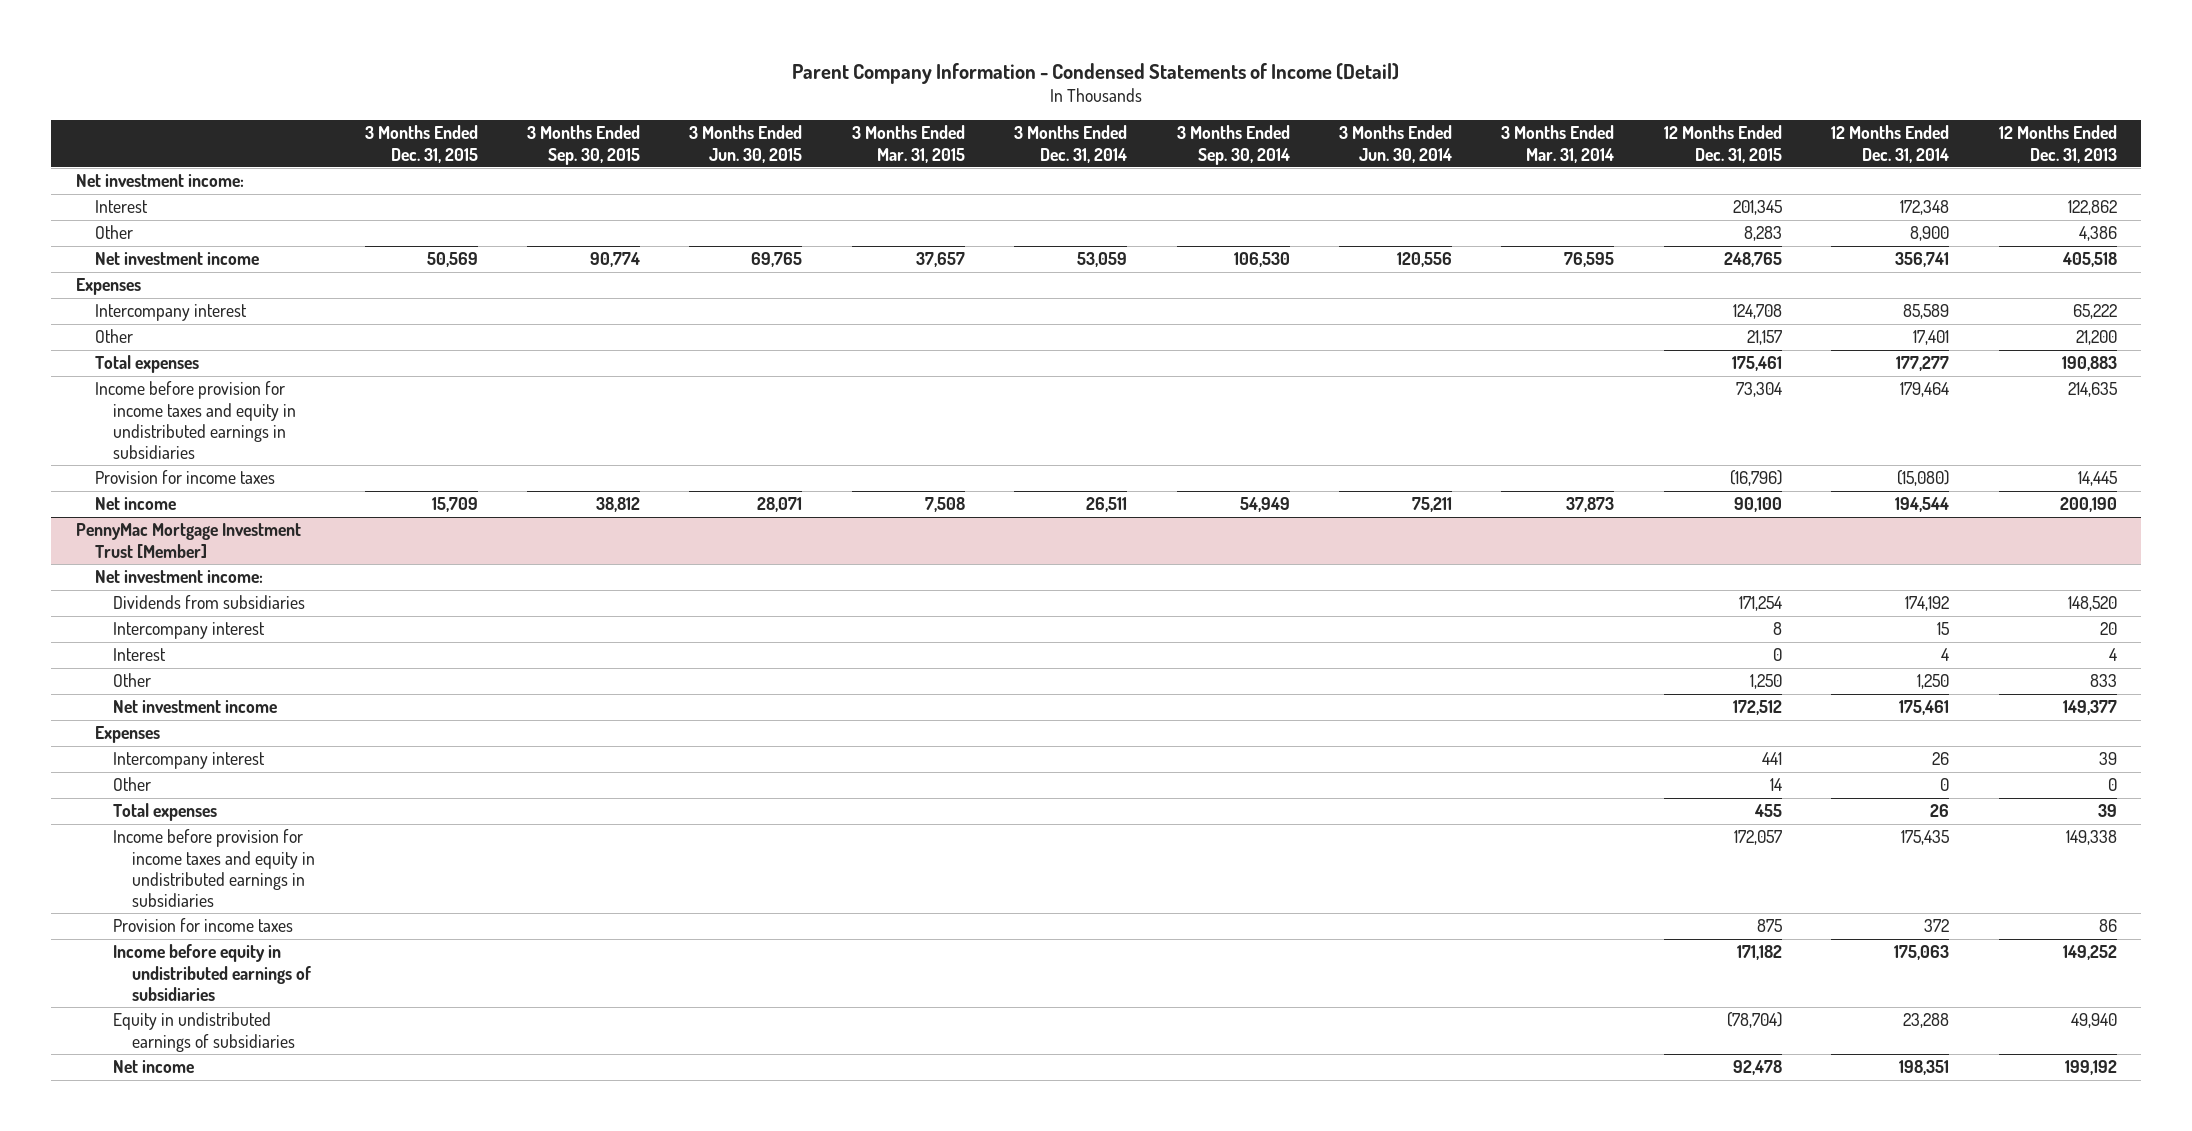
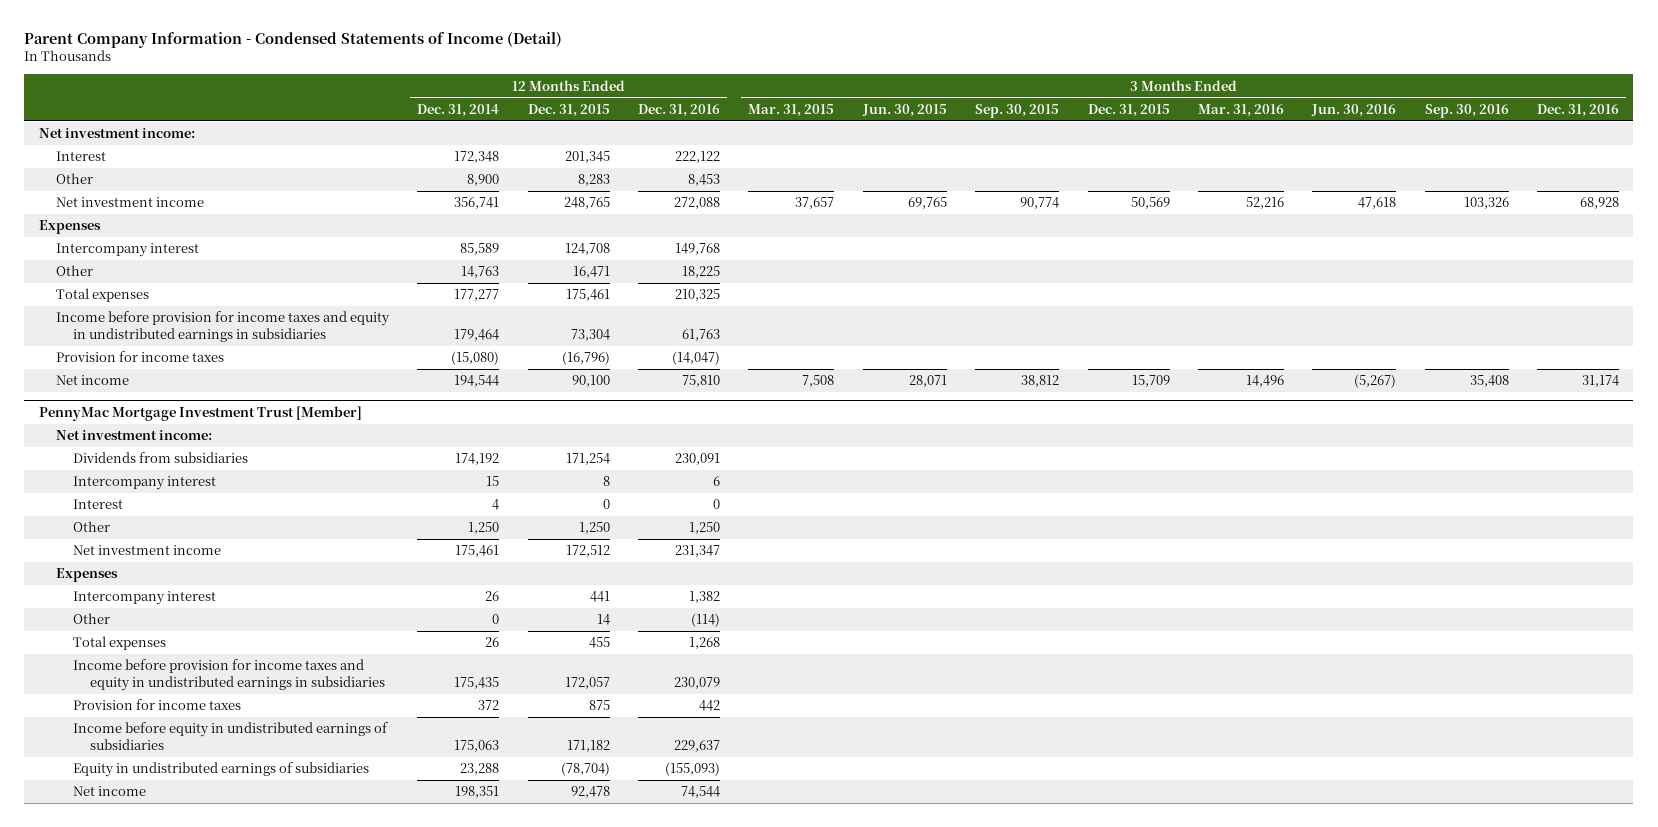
[1014,125,1128,163] 3 Months Ended Dec. 31, 2014 -> none
[1176,125,1290,165] 3 Months Ended Sep. 30, 2014 -> none
[1338,125,1452,163] 3 Months Ended Jun. 30, 2014 -> none
[1501,125,1615,163] 3 Months Ended Mar. 31, 2014 -> none
[1998,125,2117,163] 12 Months Ended Dec. 31, 2013 -> none
none -> [637,103,720,117] Dec. 31, 2016
none -> [1198,103,1285,117] Mar. 31, 2016
none -> [1311,103,1397,117] Jun. 30, 2016
none -> [1424,103,1509,118] Sep. 30, 2016
none -> [1537,103,1620,117] Dec. 31, 2016
[1746,330,1782,346] 21,157 -> [572,266,610,279] 16,471
[1913,330,1950,346] 17,401 -> [461,266,500,279] 14,763

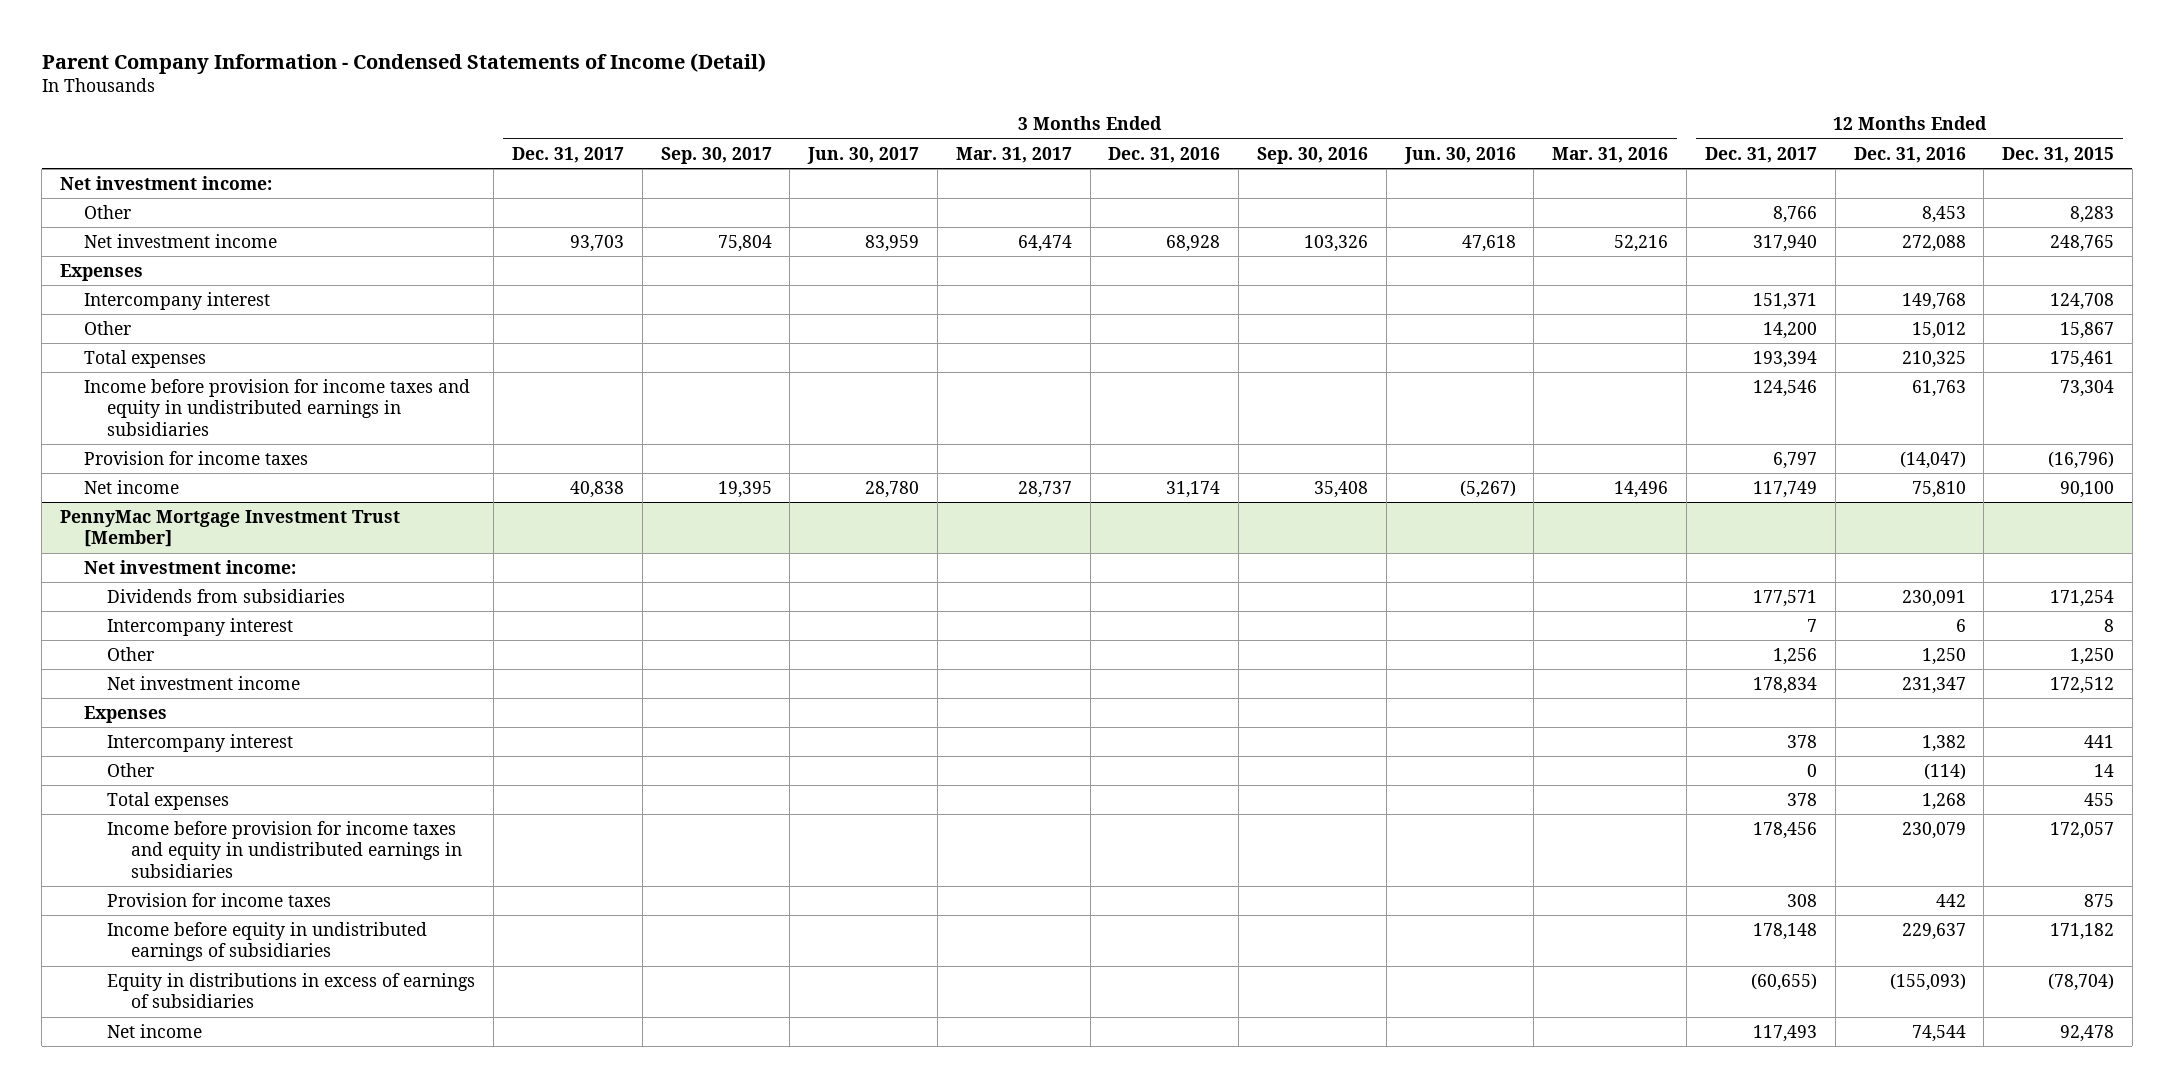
[417,103,500,117] Dec. 31, 2014 -> none
[748,103,835,117] Mar. 31, 2015 -> none
[861,103,947,117] Jun. 30, 2015 -> none
[975,103,1060,118] Sep. 30, 2015 -> none
[1087,103,1170,117] Dec. 31, 2015 -> none
none -> [511,146,624,163] Dec. 31, 2017
none -> [660,146,772,164] Sep. 30, 2017
none -> [807,146,920,164] Jun. 30, 2017
none -> [955,146,1072,163] Mar. 31, 2017
none -> [1704,146,1817,163] Dec. 31, 2017
[55,151,106,162] Interest -> none
[572,266,610,279] 16,471 -> [2060,321,2115,339] 15,867
[681,266,720,279] 18,225 -> [1911,321,1966,339] 15,012
[72,499,123,510] Interest -> none
[72,762,369,778] Equity in undistributed earnings of subsidiaries -> [107,972,476,1009] Equity in distributions in excess of earnings of subsidiaries

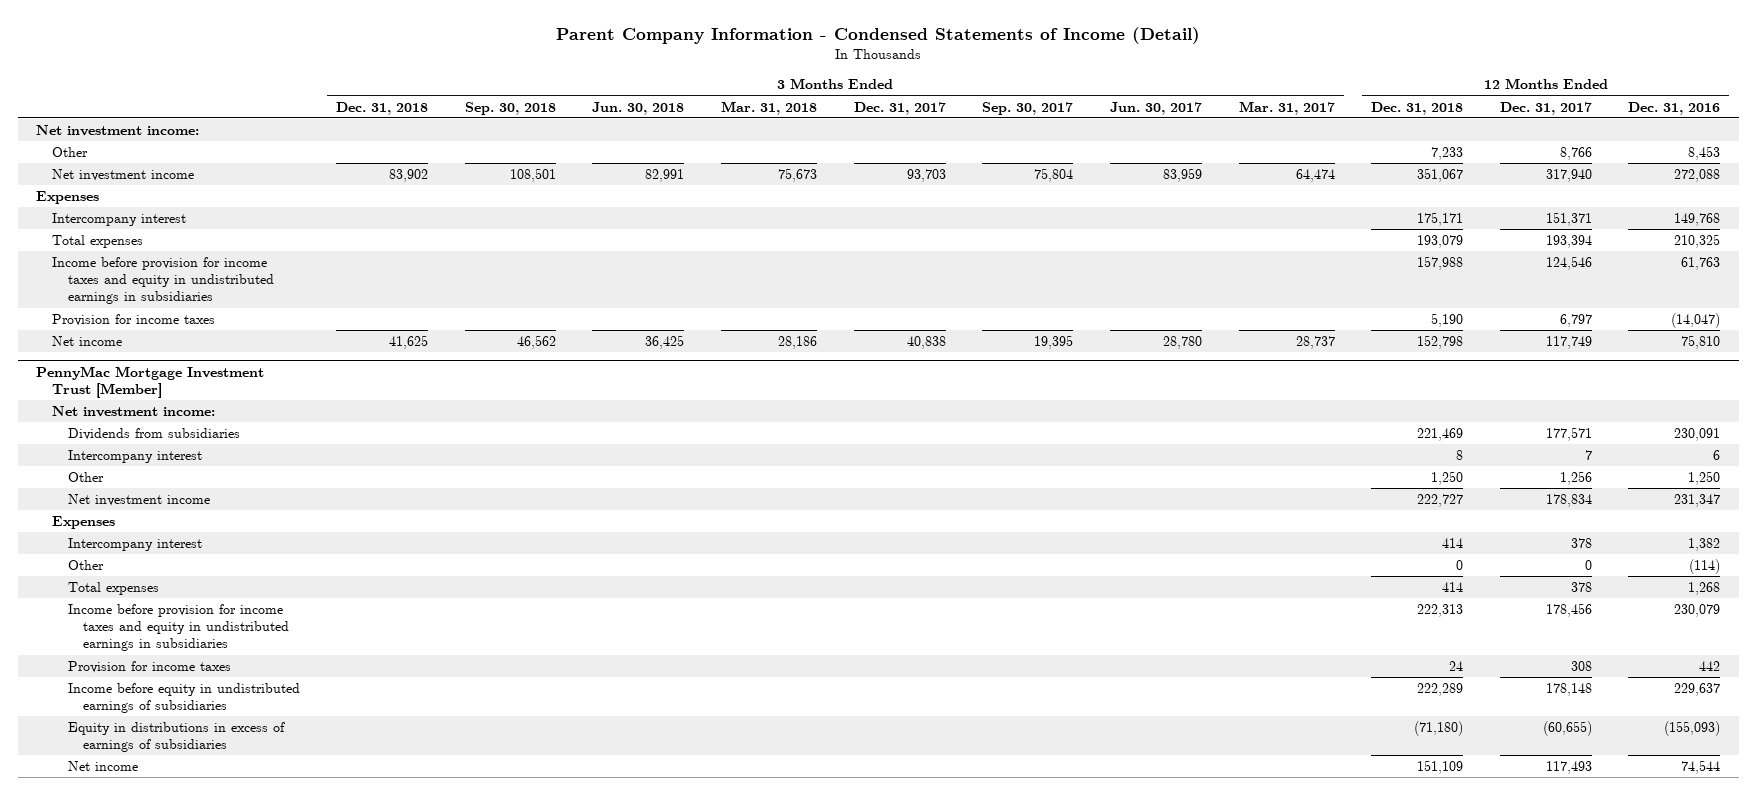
[1108,146,1221,163] Dec. 31, 2016 -> none
[1257,146,1369,164] Sep. 30, 2016 -> none
[1403,146,1516,164] Jun. 30, 2016 -> none
[1552,146,1669,163] Mar. 31, 2016 -> none
[2002,146,2115,163] Dec. 31, 2015 -> none
none -> [336,101,429,115] Dec. 31, 2018
none -> [464,101,556,115] Sep. 30, 2018
none -> [592,101,685,115] Jun. 30, 2018
none -> [721,100,818,115] Mar. 31, 2018
none -> [1371,101,1464,115] Dec. 31, 2018
[83,320,131,335] Other -> none

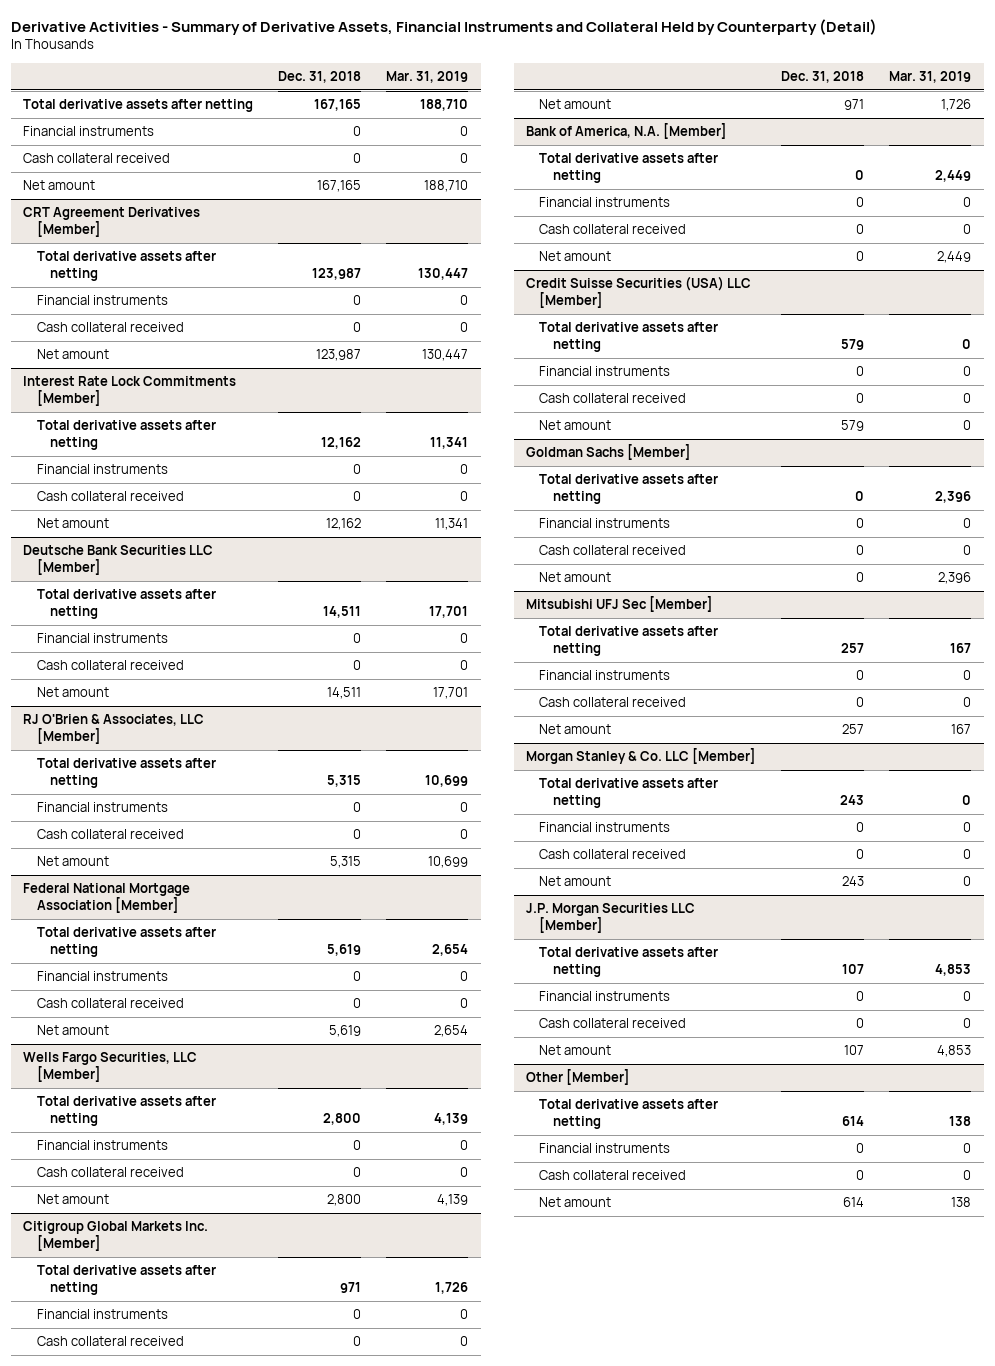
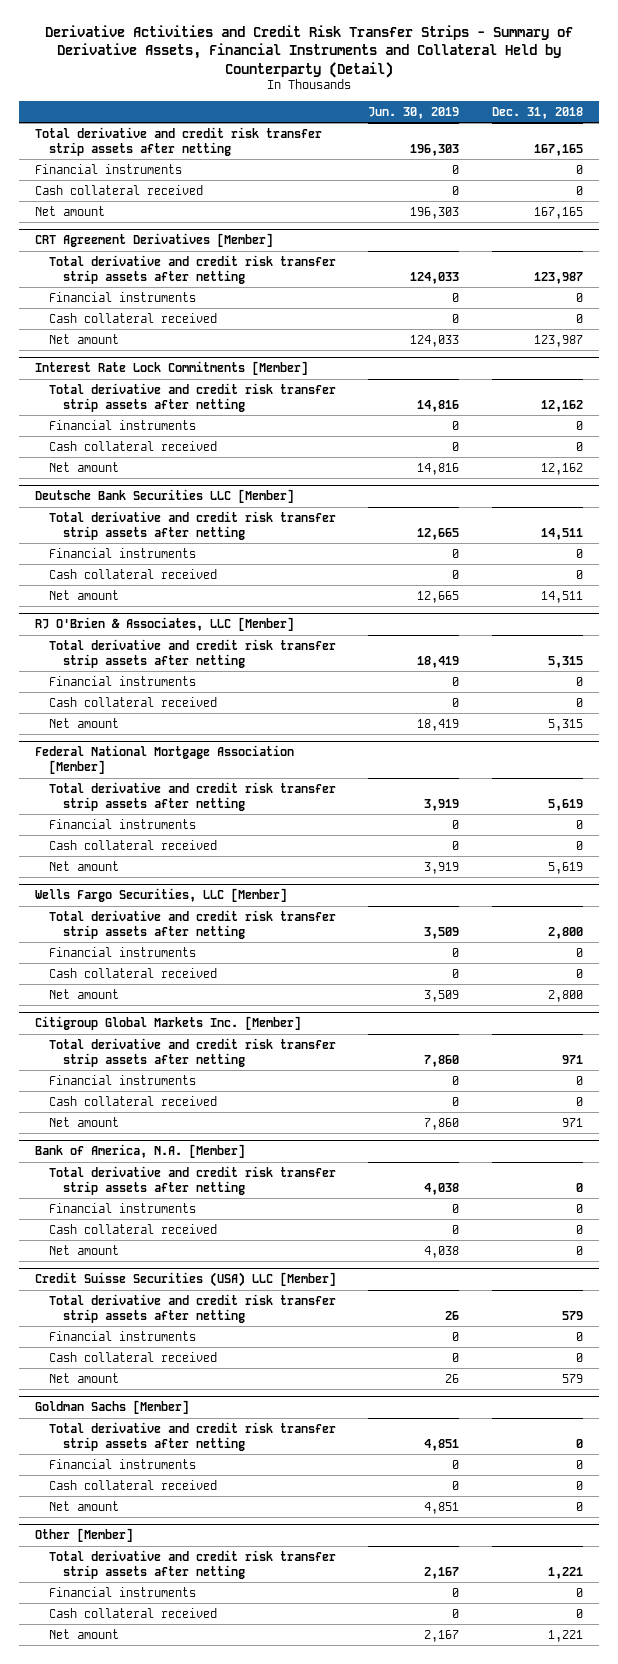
[10,18,877,35] Derivative Activities - Summary of Derivative Assets, Financial Instruments and Collateral Held by Counterparty (Detail) -> [44,25,573,78] Derivative Activities and Credit Risk Transfer Strips - Summary of Derivative Assets, Financial Instruments and Collateral Held by Counterparty (Detail)
[386,70,469,83] Mar. 31, 2019 -> none
none -> [368,106,460,119] Jun. 30, 2019
[23,99,254,113] Total derivative assets after netting -> [35,126,323,156] Total derivative and credit risk transfer strip assets after netting
[36,251,216,282] Total derivative assets after netting -> [48,254,336,284] Total derivative and credit risk transfer strip assets after netting
[36,420,216,451] Total derivative assets after netting -> [48,382,336,412] Total derivative and credit risk transfer strip assets after netting
[36,589,216,620] Total derivative assets after netting -> [48,510,336,540] Total derivative and credit risk transfer strip assets after netting
[36,758,216,789] Total derivative assets after netting -> [48,638,336,668] Total derivative and credit risk transfer strip assets after netting
[36,927,216,958] Total derivative assets after netting -> [48,781,336,811] Total derivative and credit risk transfer strip assets after netting
[36,1096,216,1127] Total derivative assets after netting -> [48,909,336,939] Total derivative and credit risk transfer strip assets after netting
[36,1265,216,1296] Total derivative assets after netting -> [48,1037,336,1067] Total derivative and credit risk transfer strip assets after netting
[539,153,719,184] Total derivative assets after netting -> [48,1165,336,1195] Total derivative and credit risk transfer strip assets after netting
[539,322,719,353] Total derivative assets after netting -> [48,1293,336,1323] Total derivative and credit risk transfer strip assets after netting
[539,474,719,505] Total derivative assets after netting -> [48,1421,336,1451] Total derivative and credit risk transfer strip assets after netting
[526,596,714,613] Mitsubishi UFJ Sec [Member] -> none
[539,626,719,657] Total derivative assets after netting -> none
[539,670,671,681] Financial instruments -> none
[539,697,687,708] Cash collateral received -> none
[539,724,612,735] Net amount -> none
[526,748,757,765] Morgan Stanley & Co. LLC [Member] -> none
[539,778,719,809] Total derivative assets after netting -> none
[539,822,671,833] Financial instruments -> none
[539,849,687,860] Cash collateral received -> none
[539,876,612,887] Net amount -> none
[526,903,696,934] J.P. Morgan Securities LLC [Member] -> none
[539,947,719,978] Total derivative assets after netting -> none
[539,991,671,1002] Financial instruments -> none
[539,1018,687,1029] Cash collateral received -> none
[539,1045,612,1056] Net amount -> none
[539,1099,719,1130] Total derivative assets after netting -> [48,1549,336,1579] Total derivative and credit risk transfer strip assets after netting
[842,1116,865,1127] 614 -> [547,1566,583,1579] 1,221
[843,1197,865,1208] 614 -> [547,1629,583,1642] 1,221

